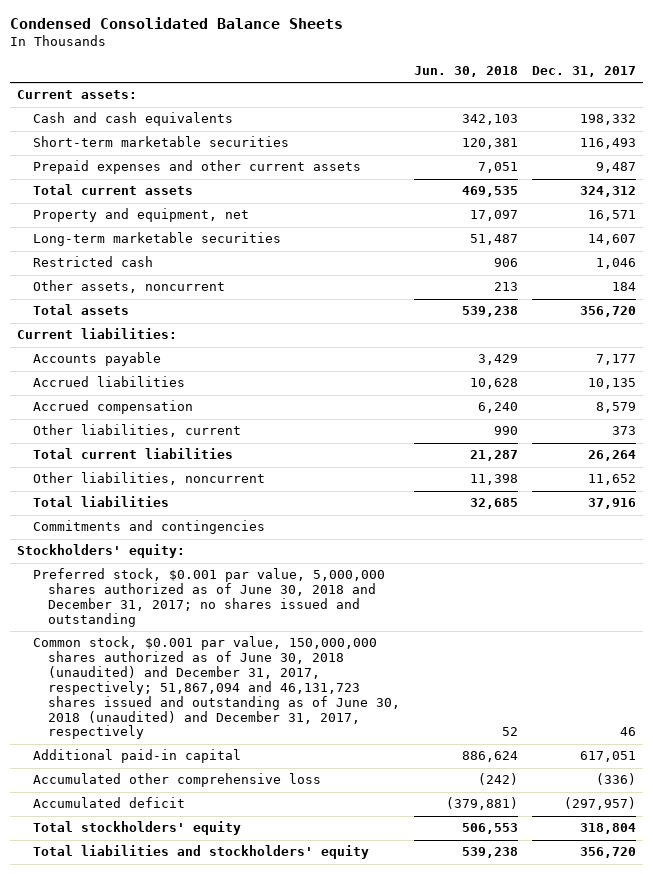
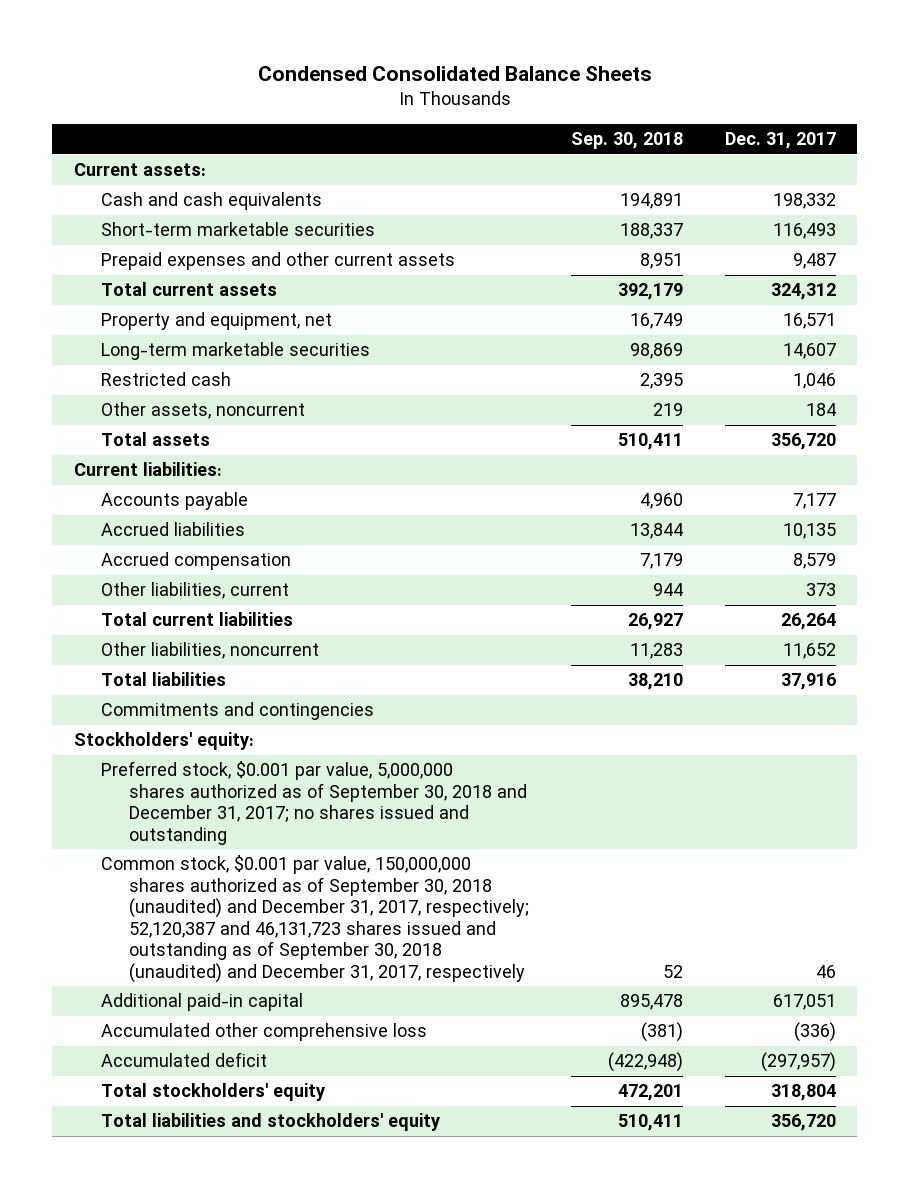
[413,66,518,78] Jun. 30, 2018 -> none
none -> [570,132,683,150] Sep. 30, 2018
[32,568,385,627] Preferred stock, $0.001 par value, 5,000,000 shares authorized as of June 30, 2018 and December 31, 2017; no shares issued and outstanding -> [101,761,527,845] Preferred stock, $0.001 par value, 5,000,000 shares authorized as of September 30, 2018 and December 31, 2017; no shares issued and outstanding
[32,636,401,740] Common stock, $0.001 par value, 150,000,000 shares authorized as of June 30, 2018 (unaudited) and December 31, 2017, respectively; 51,867,094 and 46,131,723 shares issued and outstanding as of June 30, 2018 (unaudited) and December 31, 2017, respectively -> [101,855,529,983] Common stock, $0.001 par value, 150,000,000 shares authorized as of September 30, 2018 (unaudited) and December 31, 2017, respectively; 52,120,387 and 46,131,723 shares issued and outstanding as of September 30, 2018 (unaudited) and December 31, 2017, respectively

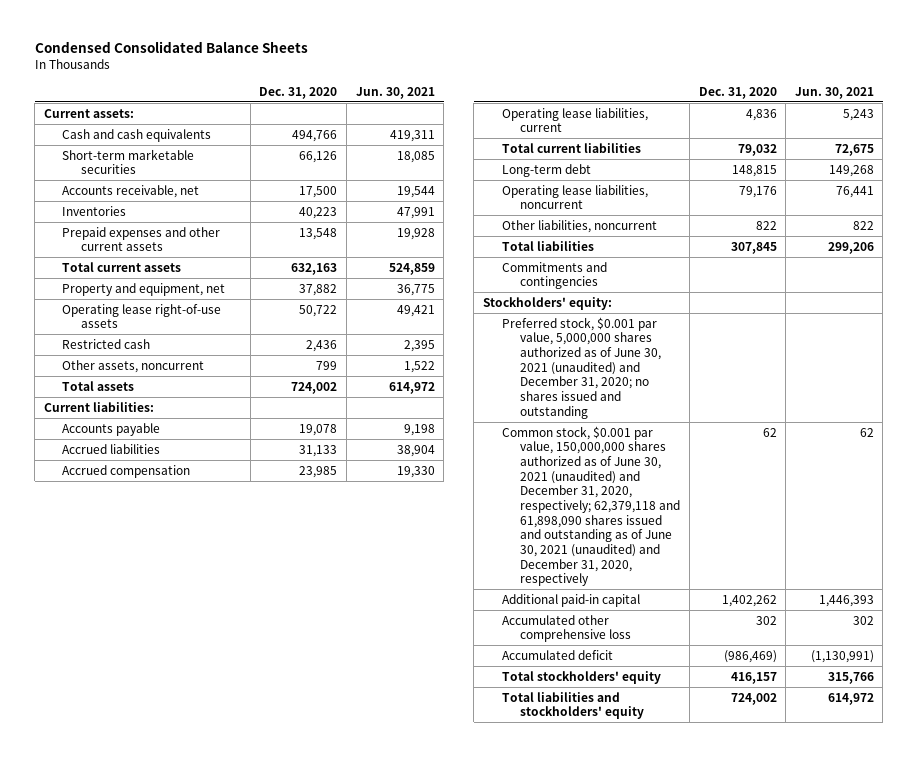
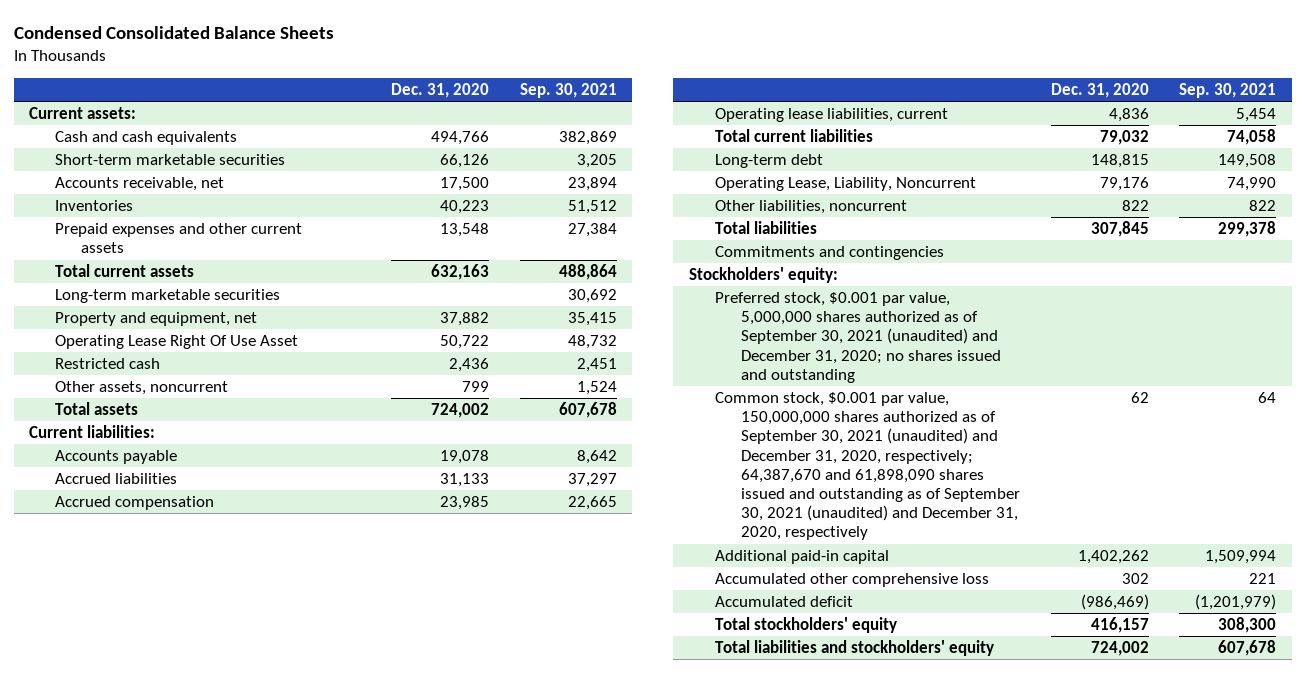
[355,86,435,99] Jun. 30, 2021 -> none
none -> [519,82,617,98] Sep. 30, 2021
none -> [55,289,281,304] Long-term marketable securities
[62,303,222,329] Operating lease right-of-use assets -> [55,335,299,350] Operating Lease Right Of Use Asset
[501,184,648,210] Operating lease liabilities, noncurrent -> [714,177,976,192] Operating Lease, Liability, Noncurrent
[501,316,662,419] Preferred stock, $0.001 par value, 5,000,000 shares authorized as of June 30, 2021 (unaudited) and December 31, 2020; no shares issued and outstanding -> [714,292,1001,383] Preferred stock, $0.001 par value, 5,000,000 shares authorized as of September 30, 2021 (unaudited) and December 31, 2020; no shares issued and outstanding
[501,425,681,587] Common stock, $0.001 par value, 150,000,000 shares authorized as of June 30, 2021 (unaudited) and December 31, 2020, respectively; 62,379,118 and 61,898,090 shares issued and outstanding as of June 30, 2021 (unaudited) and December 31, 2020, respectively -> [714,392,1020,541] Common stock, $0.001 par value, 150,000,000 shares authorized as of September 30, 2021 (unaudited) and December 31, 2020, respectively; 64,387,670 and 61,898,090 shares issued and outstanding as of September 30, 2021 (unaudited) and December 31, 2020, respectively

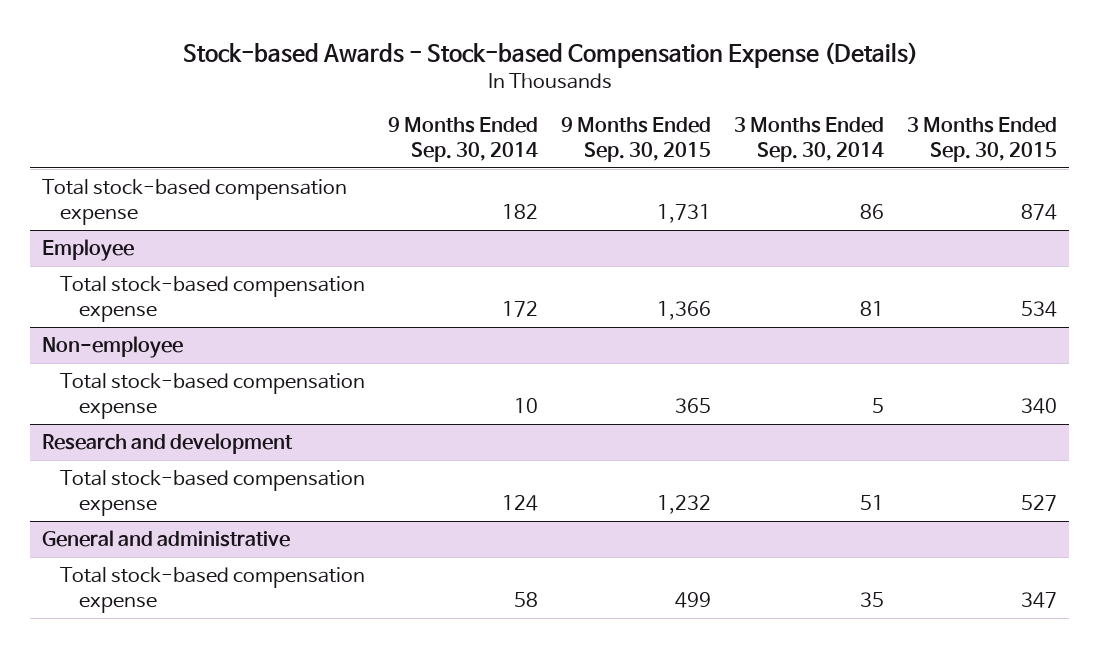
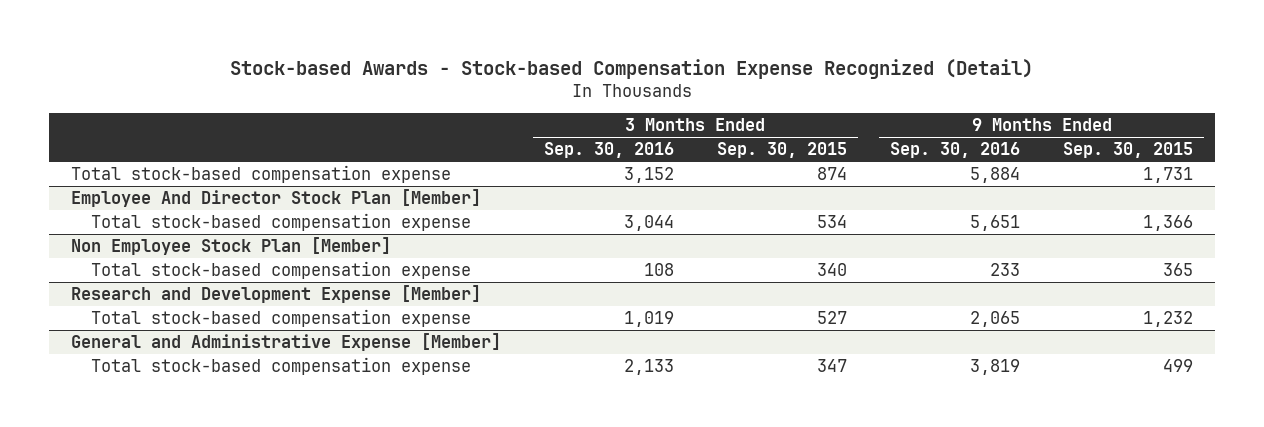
[182,41,918,68] Stock-based Awards - Stock-based Compensation Expense (Details) -> [230,58,1034,79] Stock-based Awards - Stock-based Compensation Expense Recognized (Detail)
[388,117,539,163] 9 Months Ended Sep. 30, 2014 -> none
[734,117,885,163] 3 Months Ended Sep. 30, 2014 -> none
none -> [543,142,674,159] Sep. 30, 2016
none -> [890,142,1021,159] Sep. 30, 2016
[41,238,134,261] Employee -> [70,189,481,208] Employee And Director Stock Plan [Member]
[41,335,183,358] Non-employee -> [70,237,391,256] Non Employee Stock Plan [Member]
[41,432,293,454] Research and development -> [70,285,481,304] Research and Development Expense [Member]
[41,529,290,547] General and administrative -> [70,333,501,352] General and Administrative Expense [Member]

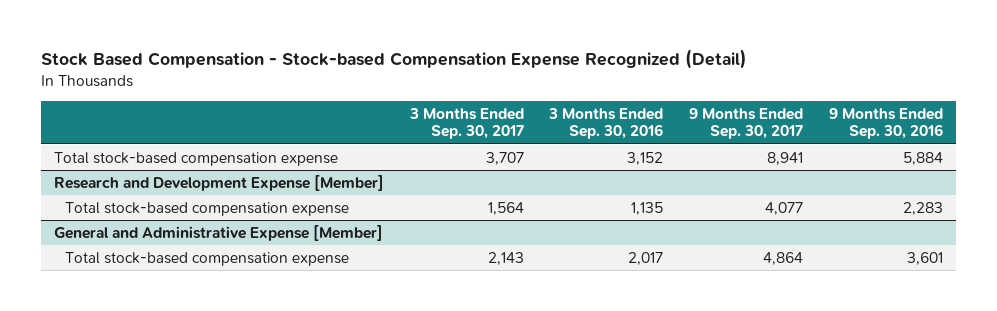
[230,58,1034,79] Stock-based Awards - Stock-based Compensation Expense Recognized (Detail) -> [41,48,748,69] Stock Based Compensation - Stock-based Compensation Expense Recognized (Detail)
[717,142,848,159] Sep. 30, 2015 -> none
[1063,142,1194,159] Sep. 30, 2015 -> none
none -> [408,107,524,140] 3 Months Ended Sep. 30, 2017
none -> [689,107,804,140] 9 Months Ended Sep. 30, 2017
[70,189,481,208] Employee And Director Stock Plan [Member] -> none
[91,213,472,232] Total stock-based compensation expense -> none
[70,237,391,256] Non Employee Stock Plan [Member] -> none
[91,261,472,280] Total stock-based compensation expense -> none
[623,311,674,328] 1,019 -> [631,201,664,215] 1,135
[970,311,1021,328] 2,065 -> [903,201,944,215] 2,283
[623,359,674,376] 2,133 -> [628,251,664,265] 2,017
[970,359,1021,376] 3,819 -> [907,251,944,265] 3,601

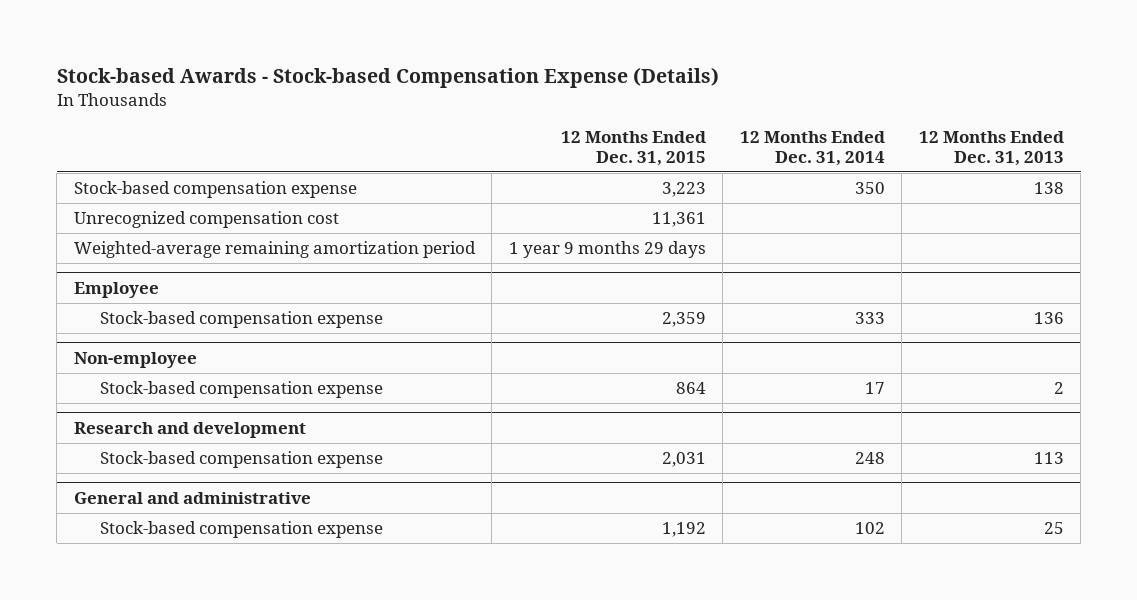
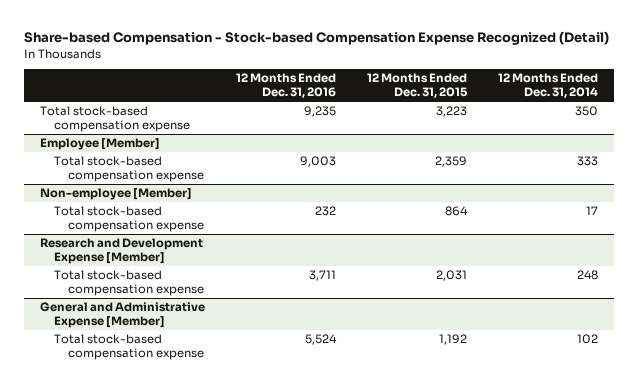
[56,66,719,88] Stock-based Awards - Stock-based Compensation Expense (Details) -> [24,31,610,46] Share-based Compensation - Stock-based Compensation Expense Recognized (Detail)
[918,131,1064,167] 12 Months Ended Dec. 31, 2013 -> none
none -> [236,73,337,99] 12 Months Ended Dec. 31, 2016
[73,211,339,229] Unrecognized compensation cost -> none
[73,241,476,259] Weighted-average remaining amortization period -> none
[73,181,357,199] Stock-based compensation expense -> [39,106,190,133] Total stock-based compensation expense
[73,281,159,298] Employee -> [39,138,160,151] Employee [Member]
[99,311,383,329] Stock-based compensation expense -> [53,156,204,183] Total stock-based compensation expense
[73,351,197,368] Non-employee -> [39,188,192,201] Non-employee [Member]
[99,381,383,399] Stock-based compensation expense -> [53,206,204,233] Total stock-based compensation expense
[73,421,306,438] Research and development -> [39,238,203,265] Research and Development Expense [Member]
[99,451,383,469] Stock-based compensation expense -> [53,270,204,297] Total stock-based compensation expense
[73,491,311,504] General and administrative -> [39,302,205,329] General and Administrative Expense [Member]
[99,521,383,539] Stock-based compensation expense -> [53,334,204,361] Total stock-based compensation expense

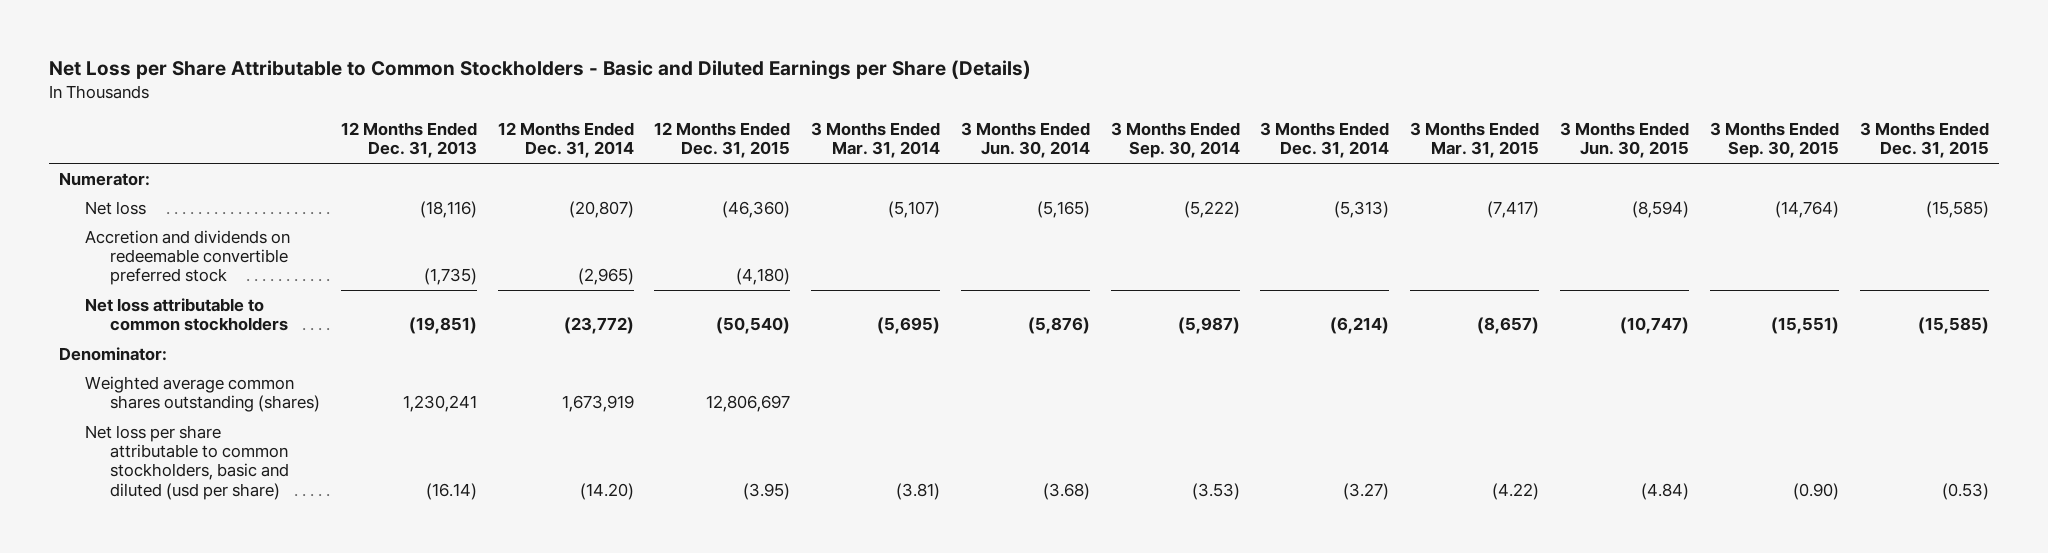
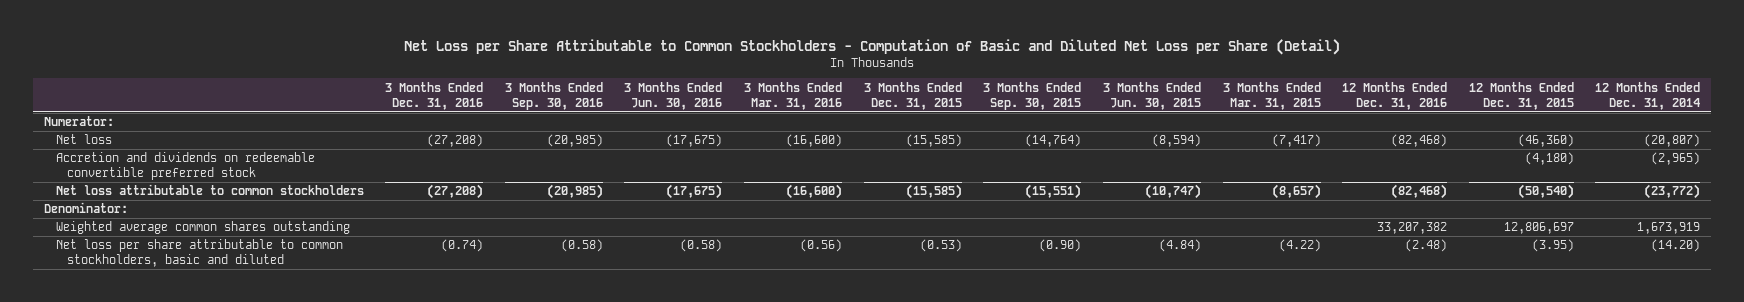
[48,59,1031,80] Net Loss per Share Attributable to Common Stockholders - Basic and Diluted Earnings per Share (Details) -> [404,39,1341,56] Net Loss per Share Attributable to Common Stockholders - Computation of Basic and Diluted Net Loss per Share (Detail)
[340,121,477,159] 12 Months Ended Dec. 31, 2013 -> none
[811,121,941,159] 3 Months Ended Mar. 31, 2014 -> none
[960,121,1090,159] 3 Months Ended Jun. 30, 2014 -> none
[1110,121,1240,159] 3 Months Ended Sep. 30, 2014 -> none
[1260,121,1390,159] 3 Months Ended Dec. 31, 2014 -> none
none -> [385,81,484,110] 3 Months Ended Dec. 31, 2016
none -> [504,81,603,110] 3 Months Ended Sep. 30, 2016
none -> [624,81,723,110] 3 Months Ended Jun. 30, 2016
none -> [744,81,843,110] 3 Months Ended Mar. 31, 2016
none -> [1342,81,1448,110] 12 Months Ended Dec. 31, 2016
[84,375,321,412] Weighted average common shares outstanding (shares) -> [55,221,350,235] Weighted average common shares outstanding
[84,424,290,500] Net loss per share attributable to common stockholders, basic and diluted (usd per share) -> [55,239,343,268] Net loss per share attributable to common stockholders, basic and diluted

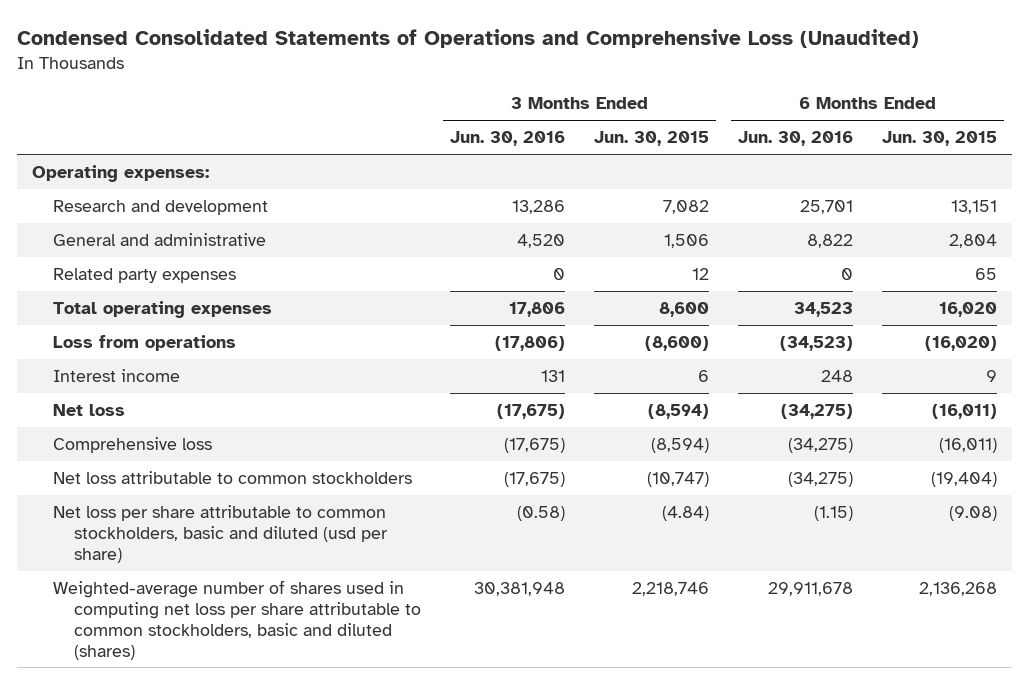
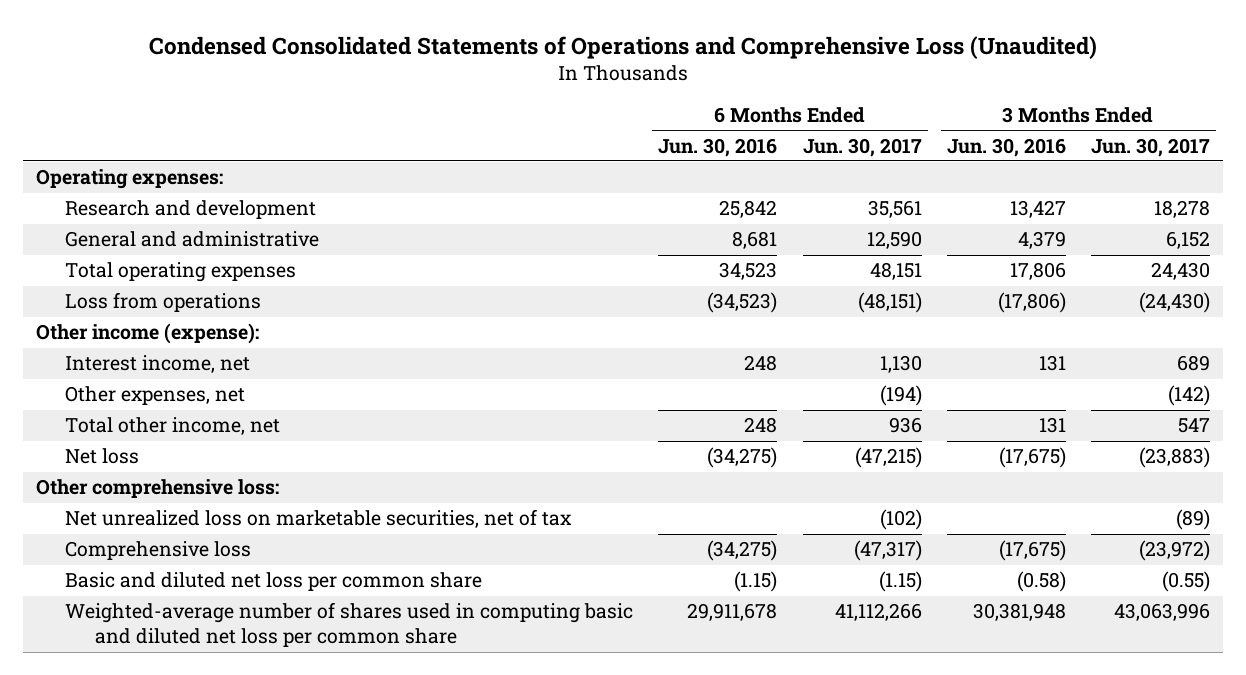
[594,131,710,147] Jun. 30, 2015 -> none
[882,131,998,147] Jun. 30, 2015 -> none
none -> [802,137,922,157] Jun. 30, 2017
none -> [1091,137,1211,157] Jun. 30, 2017
[52,268,236,284] Related party expenses -> none
[512,200,566,215] 13,286 -> [1009,200,1066,219] 13,427
[800,200,854,215] 25,701 -> [719,200,778,219] 25,842
[517,234,566,249] 4,520 -> [1017,231,1066,250] 4,379
[807,234,854,249] 8,822 -> [732,231,778,250] 8,681
none -> [35,323,259,345] Other income (expense):
[52,369,180,383] Interest income -> [65,355,251,374] Interest income, net
none -> [65,386,246,406] Other expenses, net
none -> [65,417,281,436] Total other income, net
none -> [35,479,279,499] Other comprehensive loss:
none -> [65,509,573,529] Net unrealized loss on marketable securities, net of tax
[52,471,412,485] Net loss attributable to common stockholders -> none
[52,505,389,563] Net loss per share attributable to common stockholders, basic and diluted (usd per share) -> [65,572,483,592] Basic and diluted net loss per common share
[52,580,422,660] Weighted-average number of shares used in computing net loss per share attributable to common stockholders, basic and diluted (shares) -> [65,602,634,648] Weighted-average number of shares used in computing basic and diluted net loss per common share

